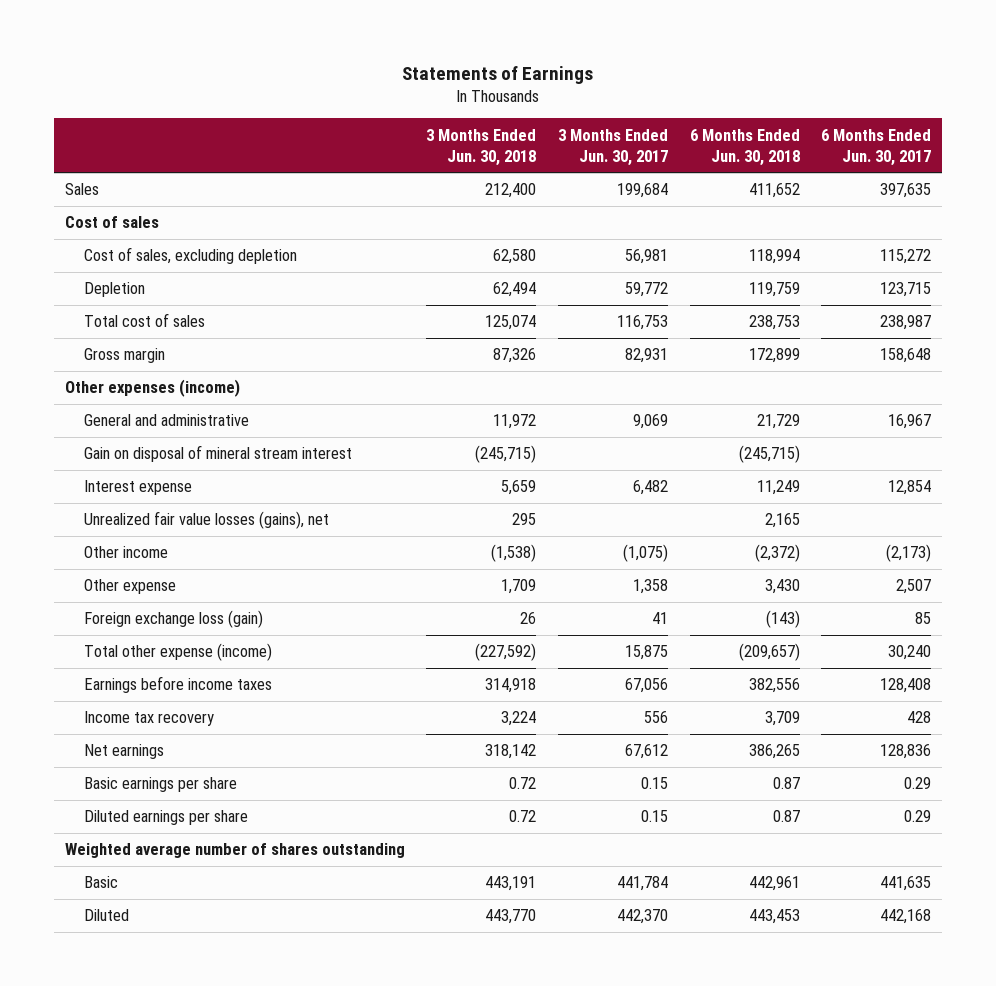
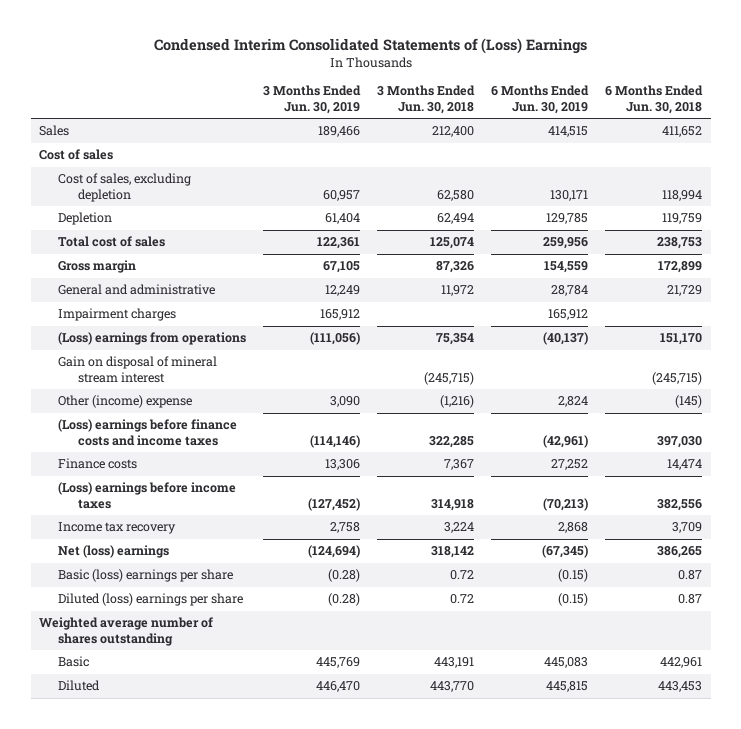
[401,65,593,84] Statements of Earnings -> [153,37,587,54] Condensed Interim Consolidated Statements of (Loss) Earnings
[557,128,668,166] 3 Months Ended Jun. 30, 2017 -> none
[821,128,932,166] 6 Months Ended Jun. 30, 2017 -> none
none -> [263,85,362,114] 3 Months Ended Jun. 30, 2019
none -> [491,85,590,114] 6 Months Ended Jun. 30, 2019
[64,379,240,398] Other expenses (income) -> none
none -> [58,308,177,322] Impairment charges
none -> [58,332,247,346] (Loss) earnings from operations
[83,480,192,496] Interest expense -> none
[83,511,329,530] Unrealized fair value losses (gains), net -> none
[83,546,168,559] Other income -> none
[83,579,176,595] Other expense -> none
[83,610,263,629] Foreign exchange loss (gain) -> none
[83,643,272,662] Total other expense (income) -> [58,395,193,409] Other (income) expense
[475,643,537,662] (227,592) -> [440,395,475,409] (1,216)
[738,643,800,662] (209,657) -> [675,395,703,409] (145)
none -> [58,419,238,446] (Loss) earnings before finance costs and income taxes
none -> [58,458,138,470] Finance costs
[83,676,272,694] Earnings before income taxes -> [58,482,237,509] (Loss) earnings before income taxes
[83,744,164,760] Net earnings -> [58,545,170,559] Net (loss) earnings
[83,777,237,793] Basic earnings per share -> [58,569,234,583] Basic (loss) earnings per share
[83,810,248,826] Diluted earnings per share -> [58,593,244,607] Diluted (loss) earnings per share

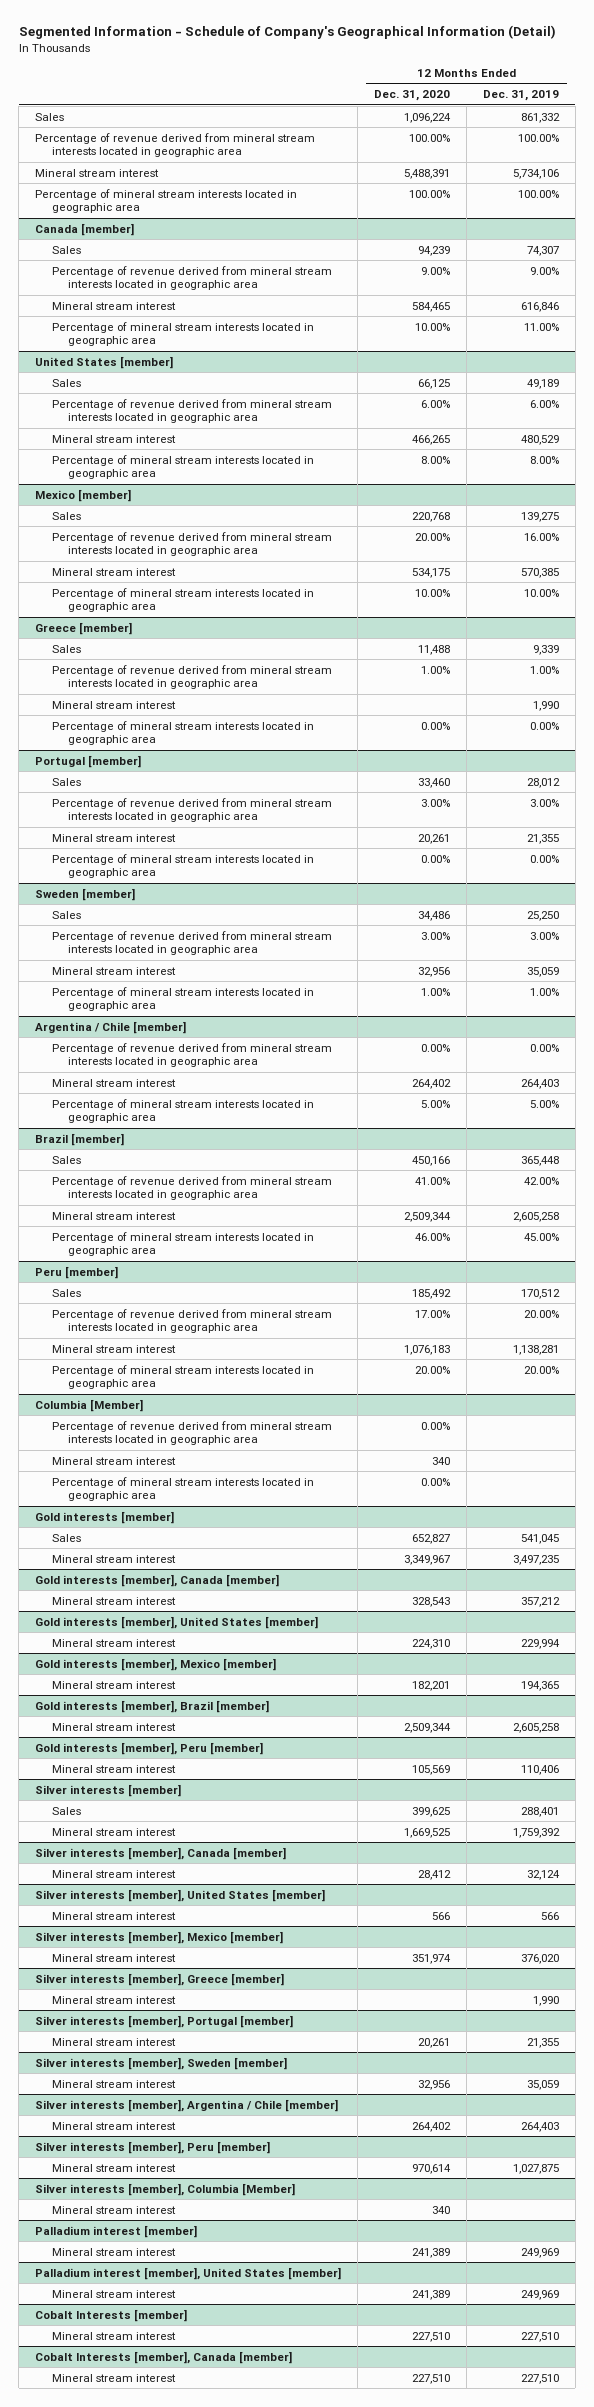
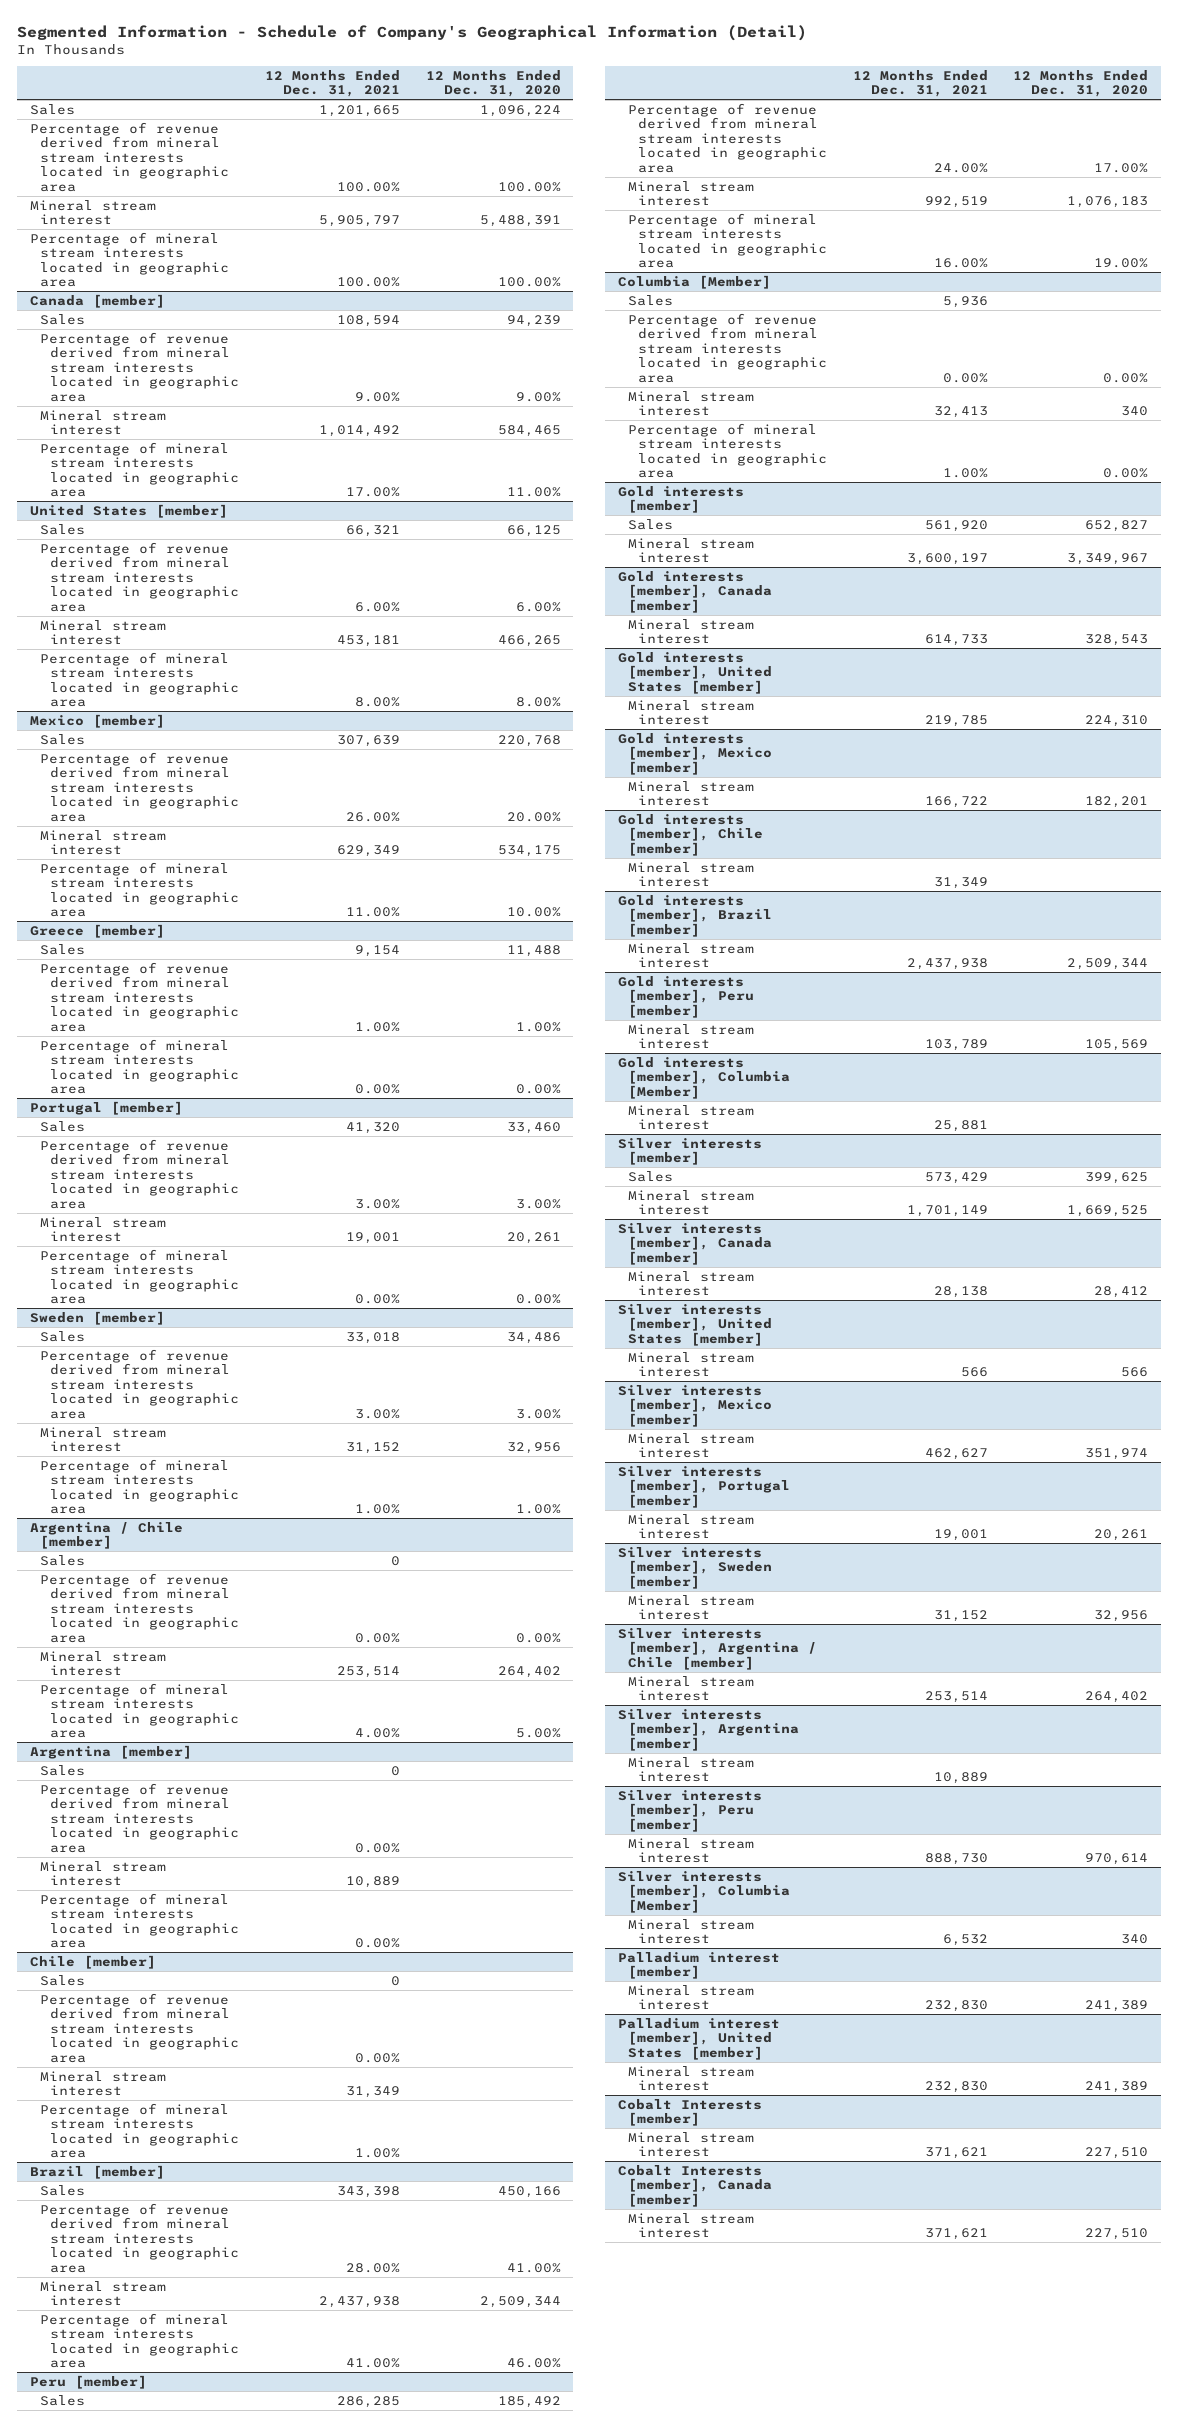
[482,90,559,102] Dec. 31, 2019 -> none
none -> [265,69,401,98] 12 Months Ended Dec. 31, 2021
[415,322,451,331] 10.00% -> [506,487,561,498] 11.00%
[51,700,176,709] Mineral stream interest -> none
none -> [40,1554,86,1566] Sales
none -> [29,1744,192,1759] Argentina [member]
none -> [40,1764,86,1776] Sales
none -> [40,1782,240,1853] Percentage of revenue derived from mineral stream interests located in geographic area
none -> [40,1860,167,1887] Mineral stream interest
none -> [40,1892,240,1949] Percentage of mineral stream interests located in geographic area
none -> [29,1954,156,1969] Chile [member]
none -> [40,1974,86,1986] Sales
none -> [40,1992,240,2063] Percentage of revenue derived from mineral stream interests located in geographic area
none -> [40,2070,167,2097] Mineral stream interest
none -> [40,2102,240,2159] Percentage of mineral stream interests located in geographic area
[415,1365,451,1374] 20.00% -> [1094,258,1149,269] 19.00%
none -> [627,294,673,306] Sales
none -> [617,813,763,856] Gold interests [member], Chile [member]
none -> [627,861,754,888] Mineral stream interest
none -> [617,1056,790,1099] Gold interests [member], Columbia [Member]
none -> [627,1104,754,1131] Mineral stream interest
[35,1972,285,1986] Silver interests [member], Greece [member] -> none
[51,1995,176,2004] Mineral stream interest -> none
none -> [617,1708,799,1751] Silver interests [member], Argentina [member]
none -> [627,1756,754,1783] Mineral stream interest

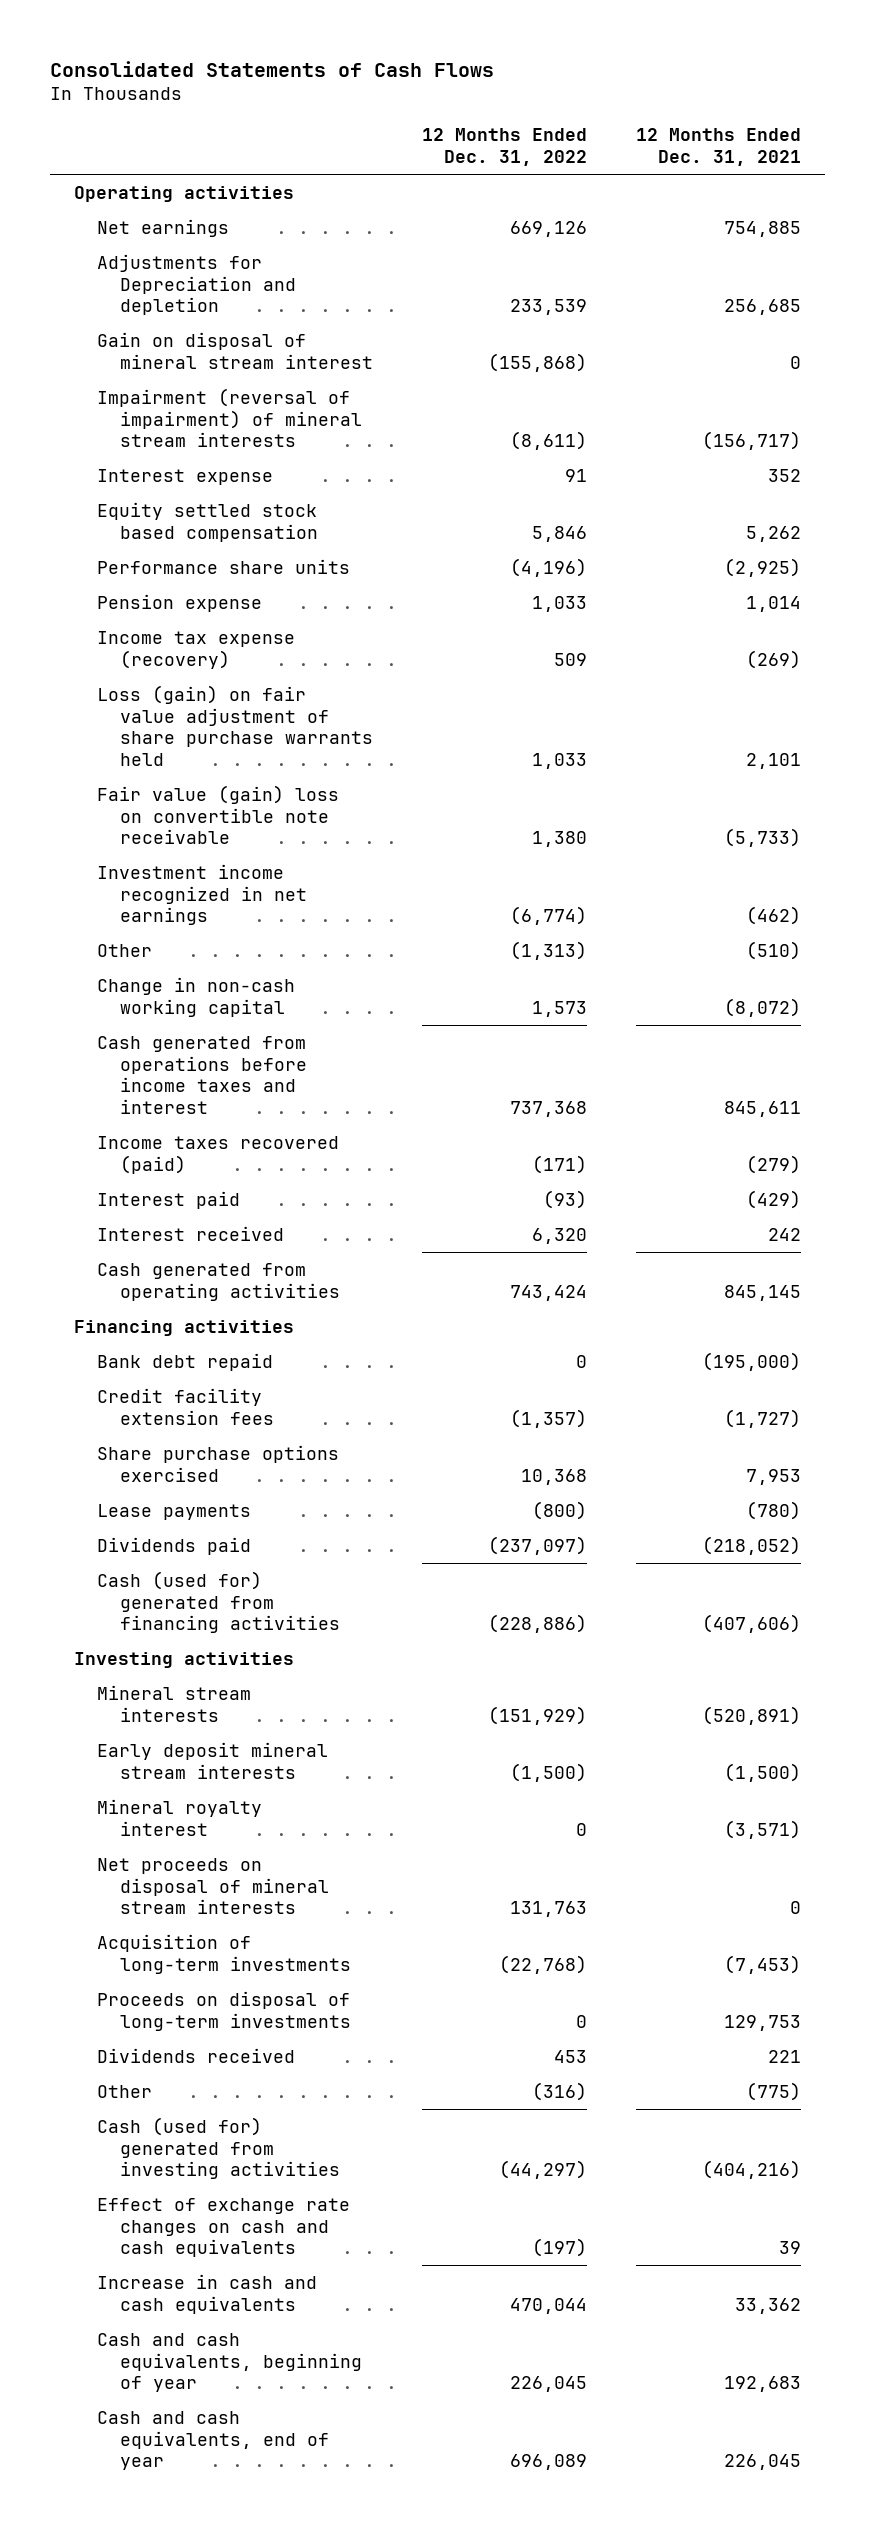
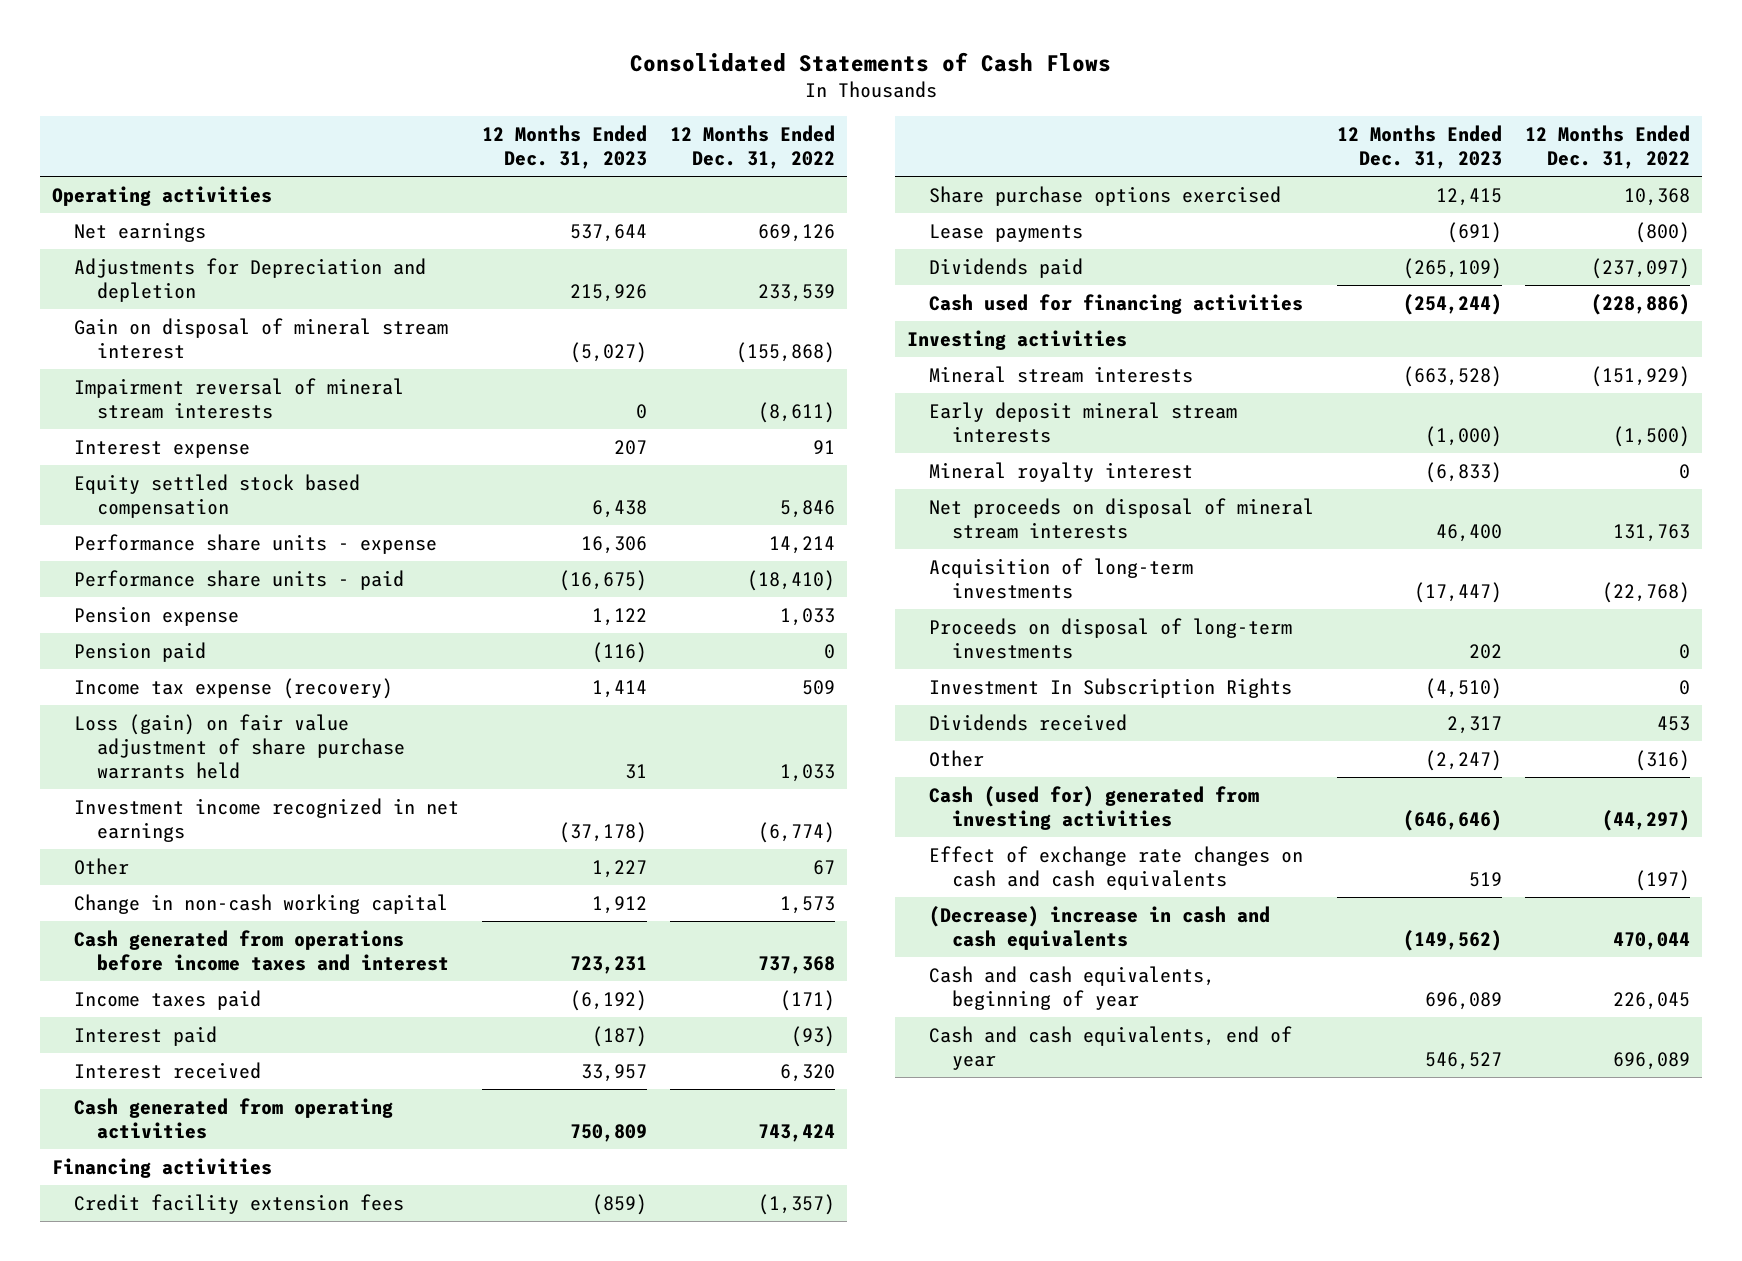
[635,128,801,167] 12 Months Ended Dec. 31, 2021 -> none
none -> [482,124,648,170] 12 Months Ended Dec. 31, 2023
[97,387,363,448] Impairment (reversal of impairment) of mineral stream interests -> [74,377,405,419] Impairment reversal of mineral stream interests
[97,558,351,574] Performance share units -> [74,533,438,554] Performance share units - expense
[509,557,587,577] (4,196) -> [769,535,836,554] 14,214
none -> [74,569,405,590] Performance share units - paid
none -> [74,641,207,662] Pension paid
[97,784,340,845] Fair value (gain) loss on convertible note receivable -> none
[509,940,587,960] (1,313) -> [813,859,836,875] 67
[97,1135,340,1174] Income taxes recovered (paid) -> [74,989,262,1010] Income taxes paid
[97,1352,274,1371] Bank debt repaid -> none
[97,1570,341,1634] Cash (used for) generated from financing activities -> [929,293,1304,314] Cash used for financing activities
none -> [929,677,1293,698] Investment In Subscription Rights
[97,2273,318,2314] Increase in cash and cash equivalents -> [929,905,1271,950] (Decrease) increase in cash and cash equivalents

